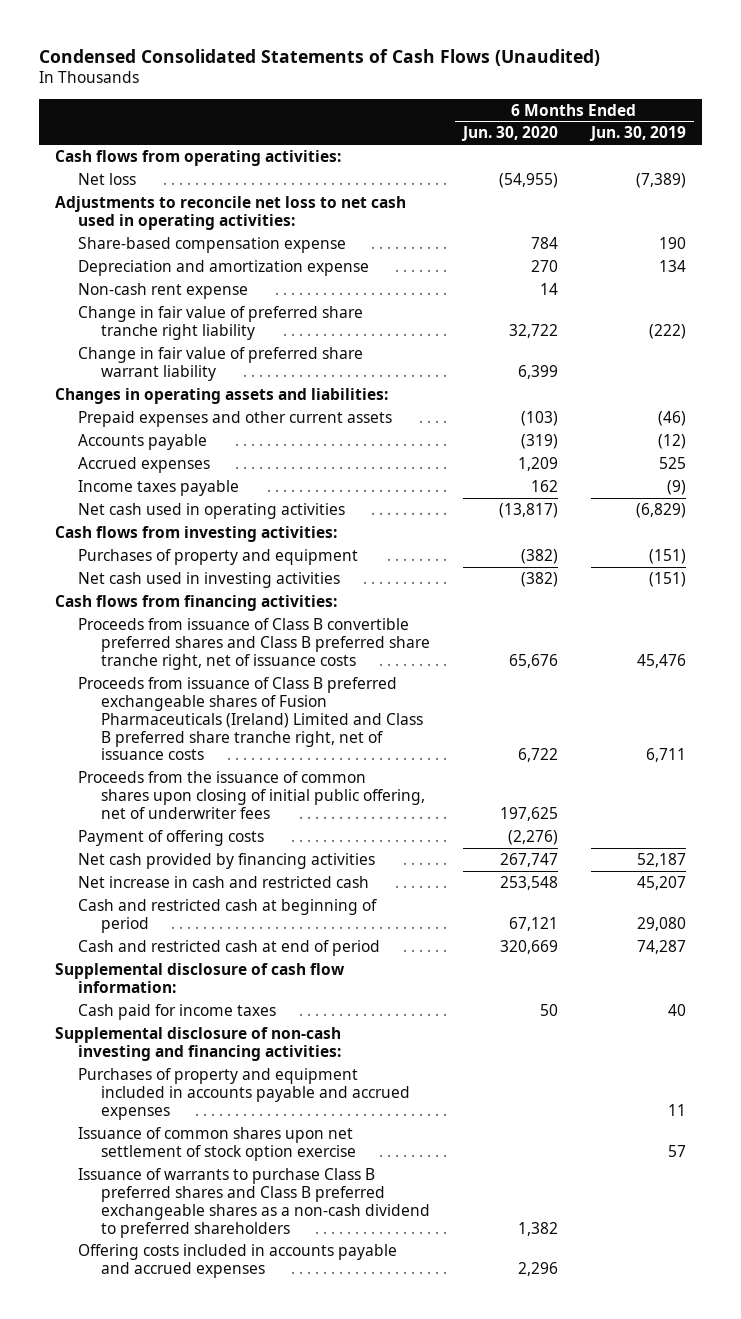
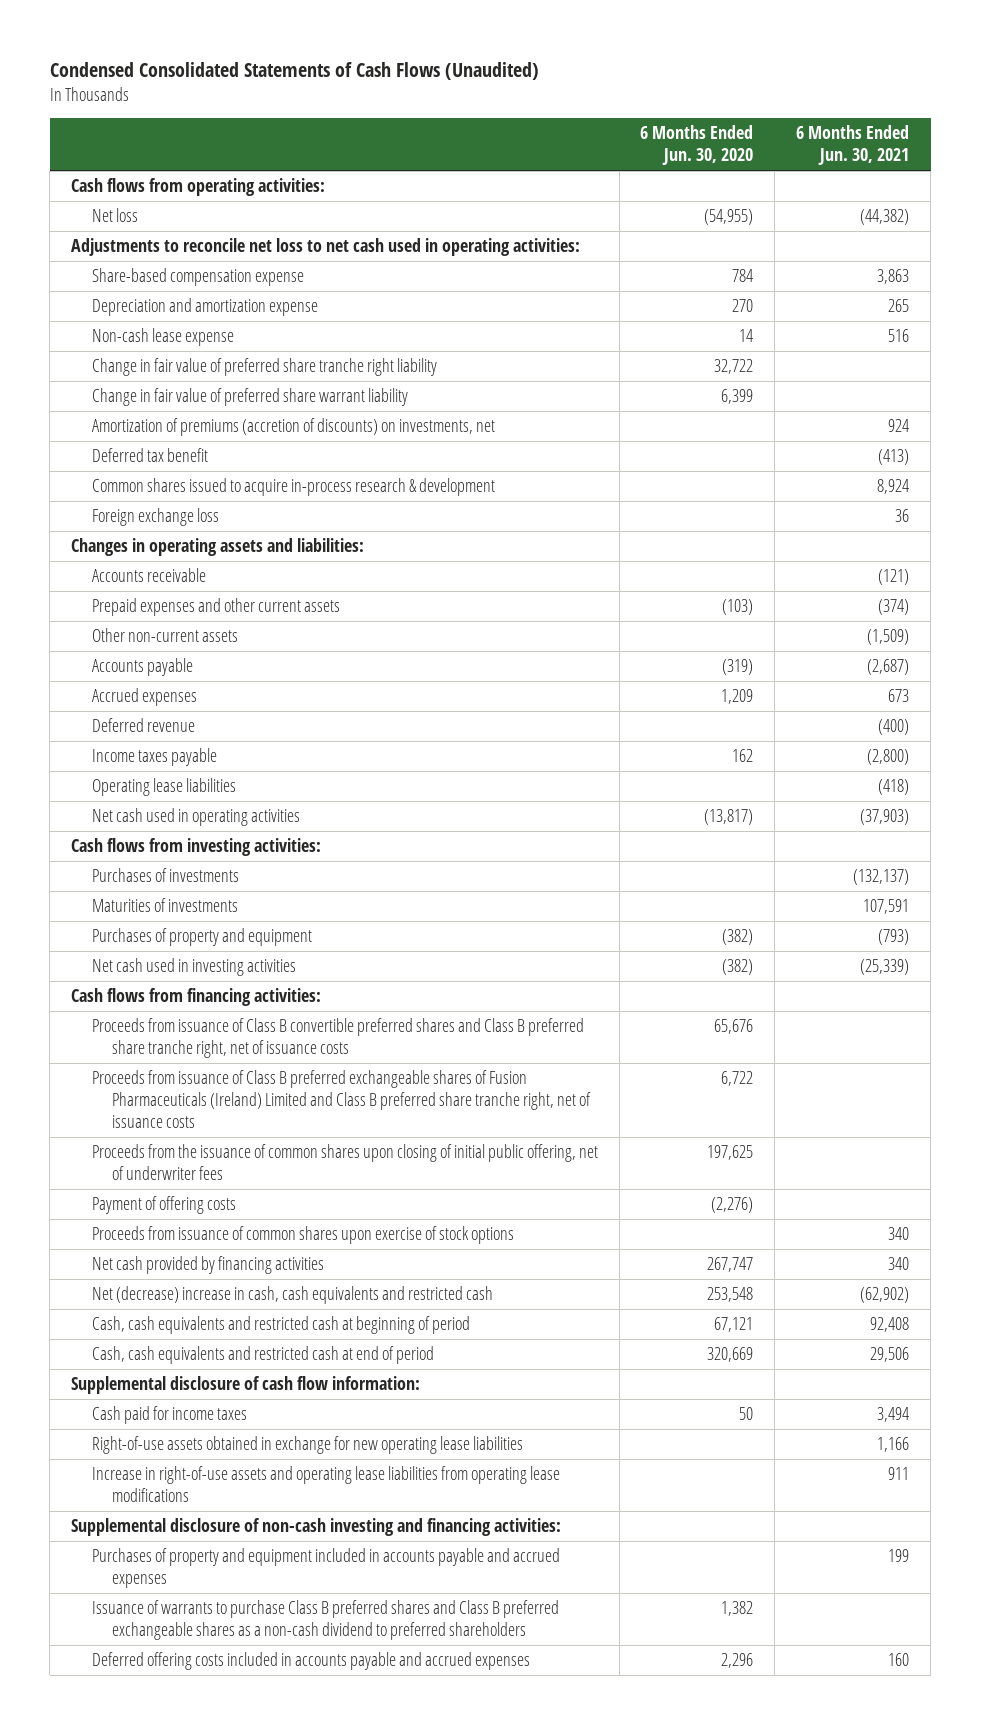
[588,126,686,142] Jun. 30, 2019 -> none
none -> [796,125,910,166] 6 Months Ended Jun. 30, 2021
[78,282,249,299] Non-cash rent expense -> [91,328,234,347] Non-cash lease expense
none -> [91,418,495,437] Amortization of premiums (accretion of discounts) on investments, net
none -> [91,448,208,463] Deferred tax benefit
none -> [91,478,495,497] Common shares issued to acquire in-process research & development
none -> [91,508,219,527] Foreign exchange loss
none -> [91,568,206,583] Accounts receivable
none -> [91,628,238,643] Other non-current assets
none -> [91,718,195,733] Deferred revenue
none -> [91,778,236,797] Operating lease liabilities
none -> [91,868,239,883] Purchases of investments
none -> [91,898,238,913] Maturities of investments
none -> [91,1226,514,1245] Proceeds from issuance of common shares upon exercise of stock options
[78,875,370,888] Net increase in cash and restricted cash -> [91,1286,493,1305] Net (decrease) increase in cash, cash equivalents and restricted cash
[78,898,378,933] Cash and restricted cash at beginning of period -> [91,1316,470,1335] Cash, cash equivalents and restricted cash at beginning of period
[78,939,381,956] Cash and restricted cash at end of period -> [91,1346,434,1365] Cash, cash equivalents and restricted cash at end of period
none -> [91,1436,523,1455] Right-of-use assets obtained in exchange for new operating lease liabilities
none -> [91,1466,560,1503] Increase in right-of-use assets and operating lease liabilities from operating lease modifications
[78,1126,357,1161] Issuance of common shares upon net settlement of stock option exercise -> none
[78,1243,398,1278] Offering costs included in accounts payable and accrued expenses -> [91,1652,530,1671] Deferred offering costs included in accounts payable and accrued expenses

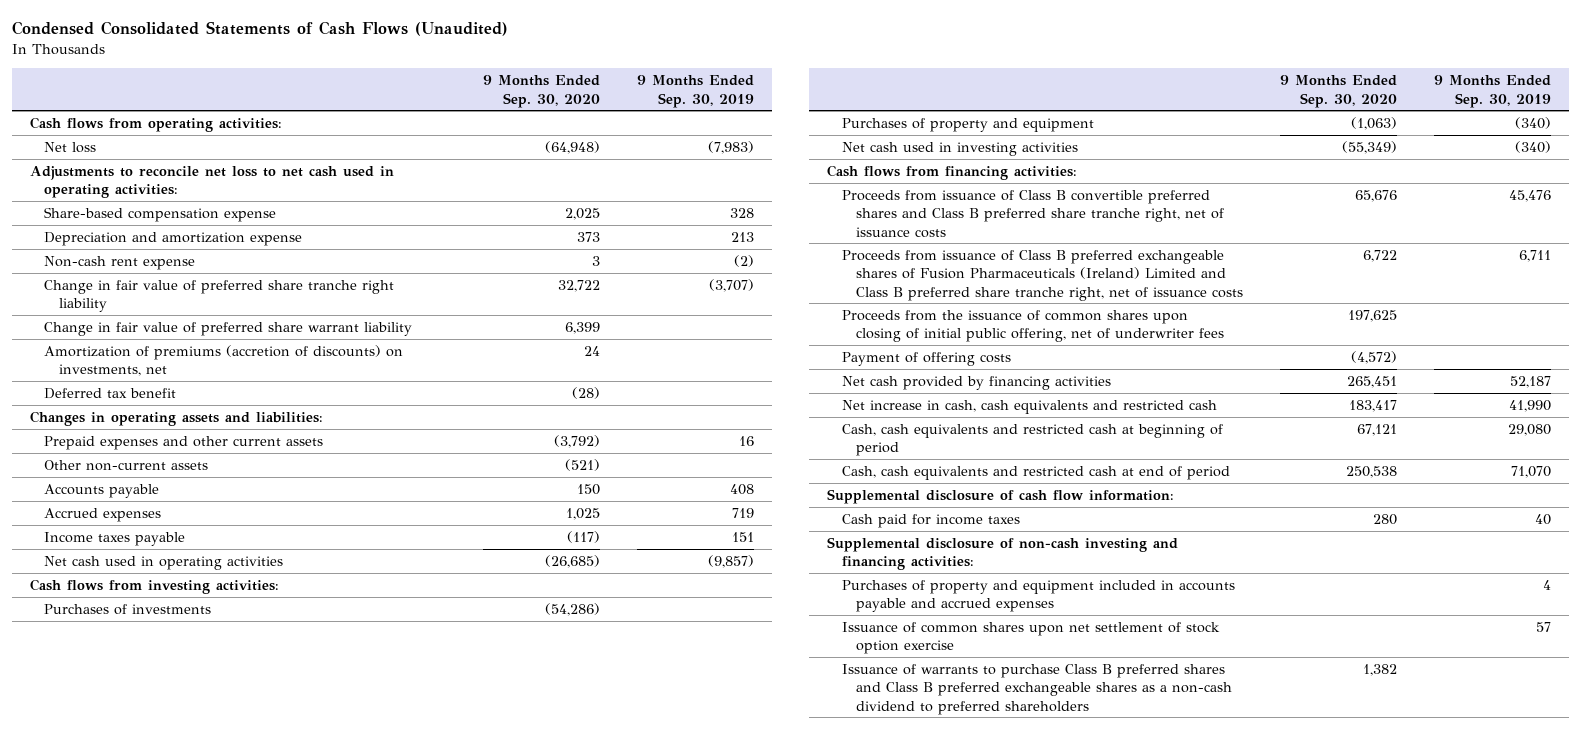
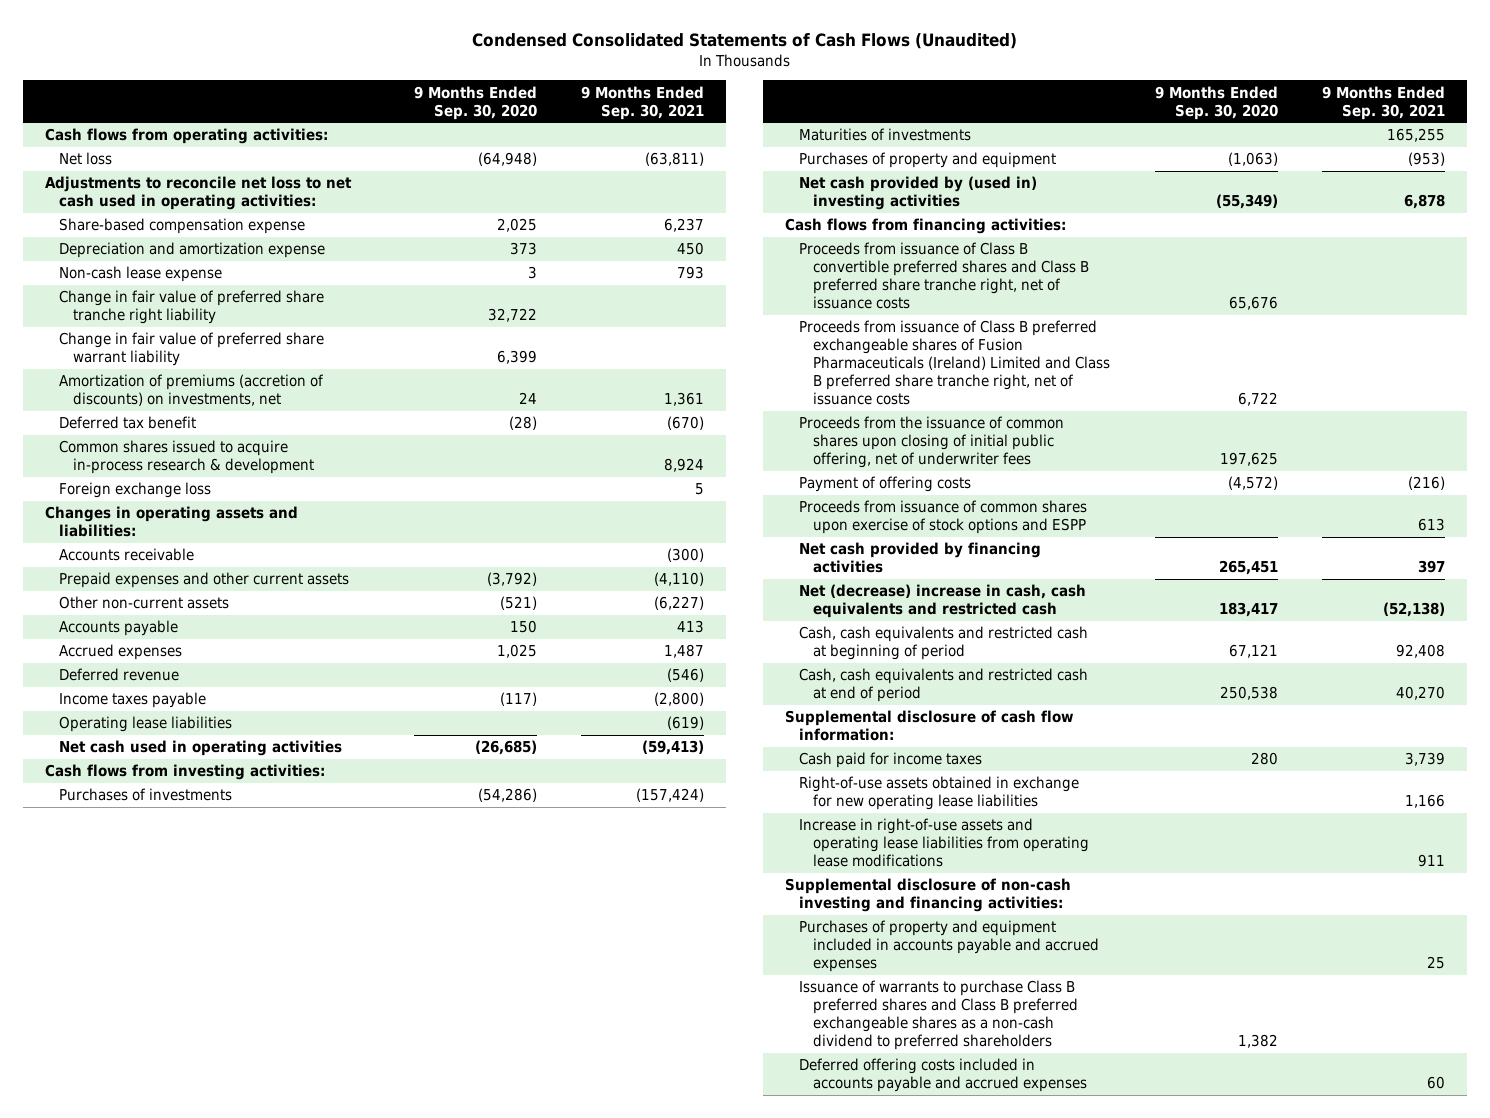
[636,75,754,108] 9 Months Ended Sep. 30, 2019 -> none
none -> [581,85,705,120] 9 Months Ended Sep. 30, 2021
[44,255,196,270] Non-cash rent expense -> [58,266,222,283] Non-cash lease expense
none -> [58,440,314,475] Common shares issued to acquire in-process research & development
none -> [58,482,211,499] Foreign exchange loss
none -> [58,548,194,562] Accounts receivable
none -> [58,668,179,682] Deferred revenue
none -> [58,716,232,733] Operating lease liabilities
none -> [799,128,972,142] Maturities of investments
[841,141,1078,156] Net cash used in investing activities -> [799,176,1038,211] Net cash provided by (used in) investing activities
none -> [799,500,1088,535] Proceeds from issuance of common shares upon exercise of stock options and ESPP
[841,399,1217,414] Net increase in cash, cash equivalents and restricted cash -> [799,584,1087,619] Net (decrease) increase in cash, cash equivalents and restricted cash
none -> [799,776,1080,811] Right-of-use assets obtained in exchange for new operating lease liabilities
none -> [799,818,1090,868] Increase in right-of-use assets and operating lease liabilities from operating lease modifications
[841,621,1220,655] Issuance of common shares upon net settlement of stock option exercise -> none
none -> [799,1058,1088,1093] Deferred offering costs included in accounts payable and accrued expenses

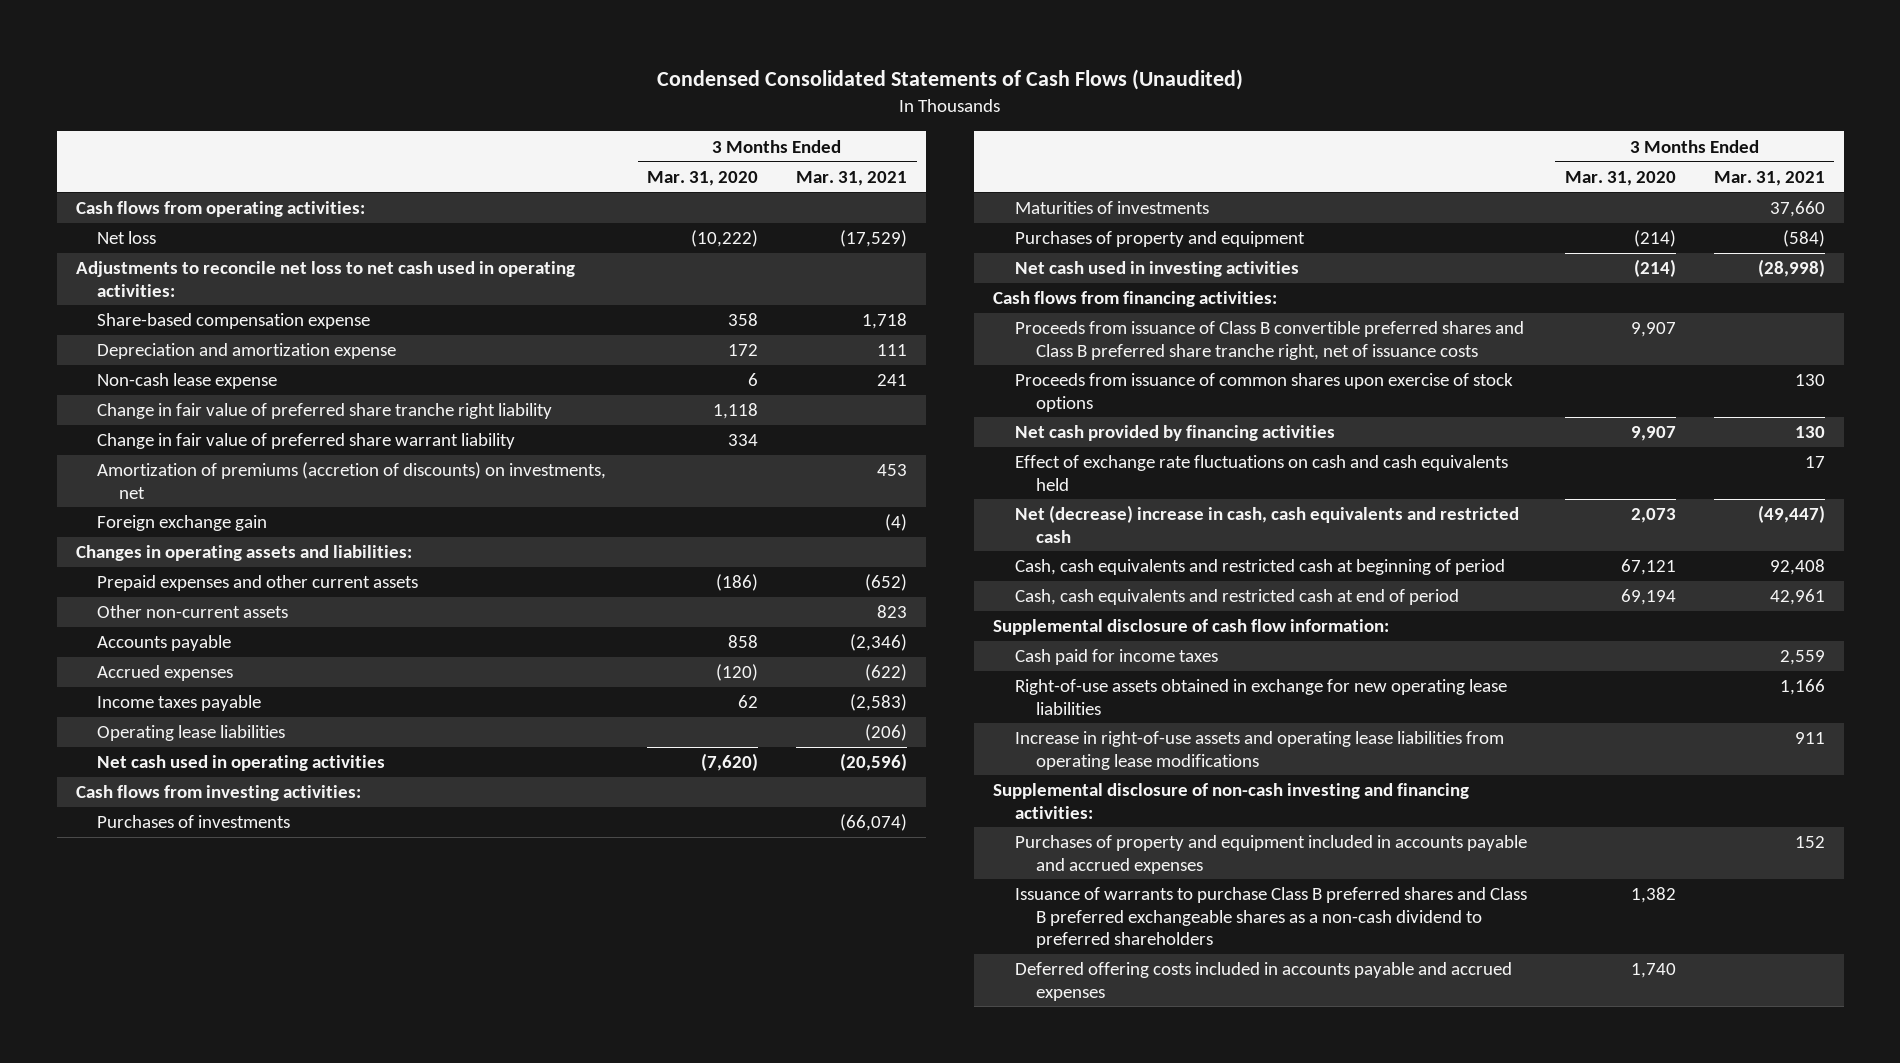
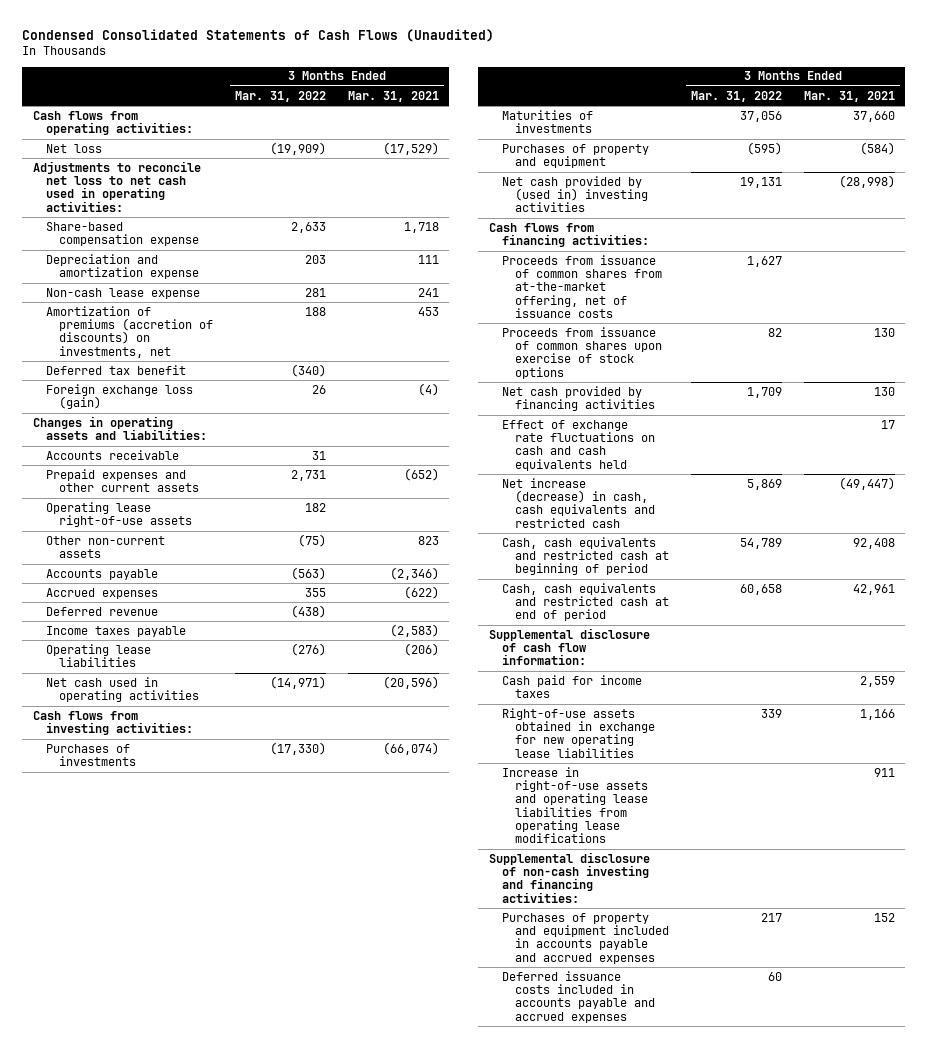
[647,171,759,187] Mar. 31, 2020 -> none
none -> [234,90,326,102] Mar. 31, 2022
[97,403,553,420] Change in fair value of preferred share tranche right liability -> none
[97,433,516,450] Change in fair value of preferred share warrant liability -> none
none -> [46,364,187,375] Deferred tax benefit
[97,515,268,532] Foreign exchange gain -> [46,383,194,410] Foreign exchange loss (gain)
none -> [46,449,180,460] Accounts receivable
none -> [46,501,193,528] Operating lease right-of-use assets
none -> [46,606,159,616] Deferred revenue
[1014,261,1299,278] Net cash used in investing activities -> [502,175,649,213] Net cash provided by (used in) investing activities
[1014,321,1524,360] Proceeds from issuance of Class B convertible preferred shares and Class B preferred share tranche right, net of issuance costs -> none
none -> [502,254,663,318] Proceeds from issuance of common shares from at-the-market offering, net of issuance costs
[1014,505,1519,543] Net (decrease) increase in cash, cash equivalents and restricted cash -> [502,477,656,528] Net increase (decrease) in cash, cash equivalents and restricted cash
[1014,887,1527,948] Issuance of warrants to purchase Class B preferred shares and Class B preferred exchangeable shares as a non-cash dividend to preferred shareholders -> none
[1014,962,1512,1001] Deferred offering costs included in accounts payable and accrued expenses -> [502,970,656,1023] Deferred issuance costs included in accounts payable and accrued expenses

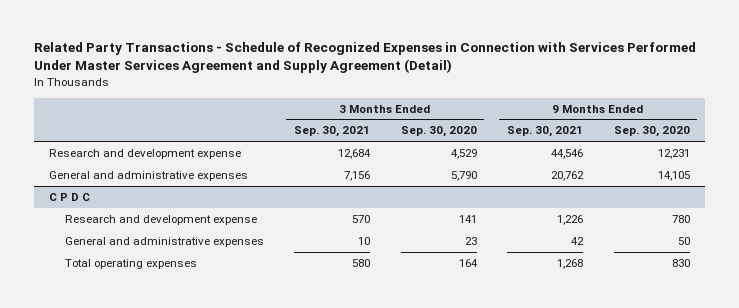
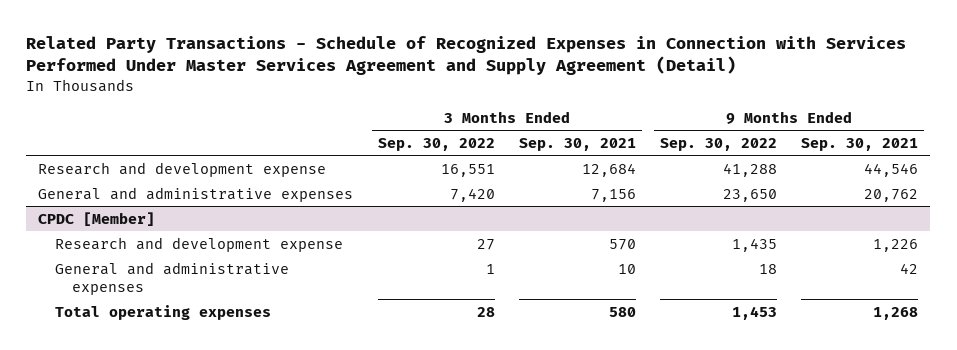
[400,126,477,138] Sep. 30, 2020 -> none
[613,126,690,138] Sep. 30, 2020 -> none
none -> [377,138,495,152] Sep. 30, 2022
none -> [660,138,778,152] Sep. 30, 2022
[49,193,91,202] C P D C -> [38,211,156,226] CPDC [Member]

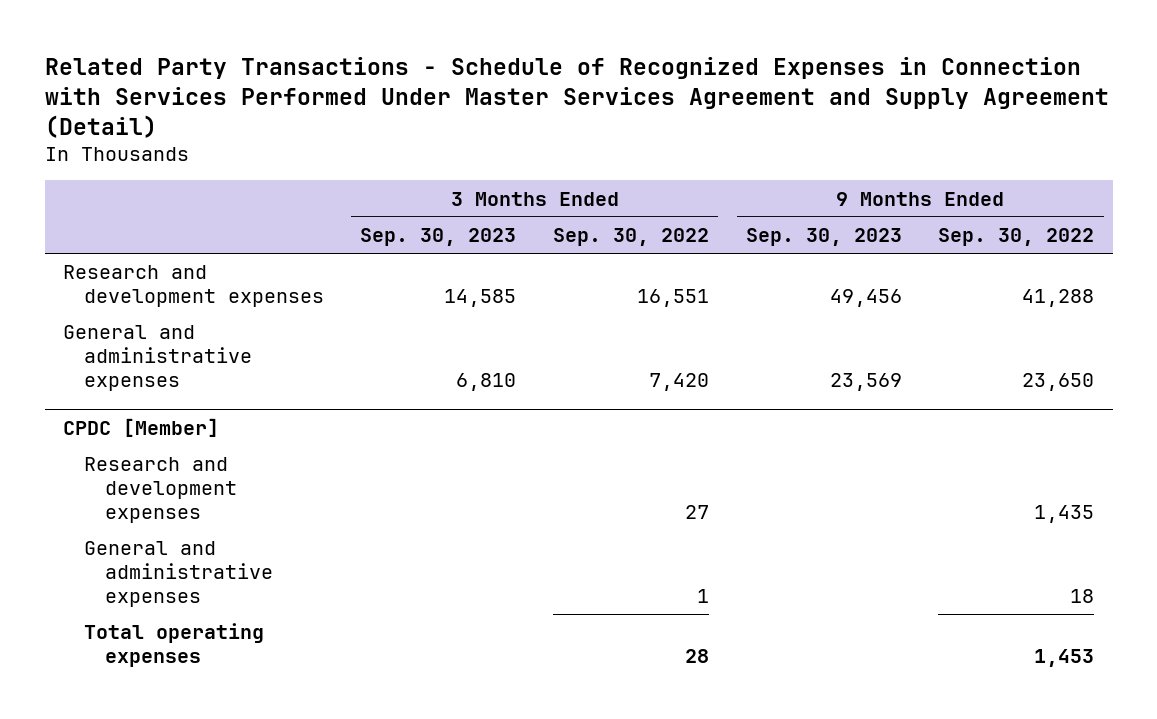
[518,138,636,152] Sep. 30, 2021 -> none
[801,138,919,152] Sep. 30, 2021 -> none
none -> [360,228,517,247] Sep. 30, 2023
none -> [745,228,902,247] Sep. 30, 2023
[38,161,327,177] Research and development expense -> [63,265,324,308] Research and development expenses
[55,236,344,252] Research and development expense -> [83,457,237,523] Research and development expenses

